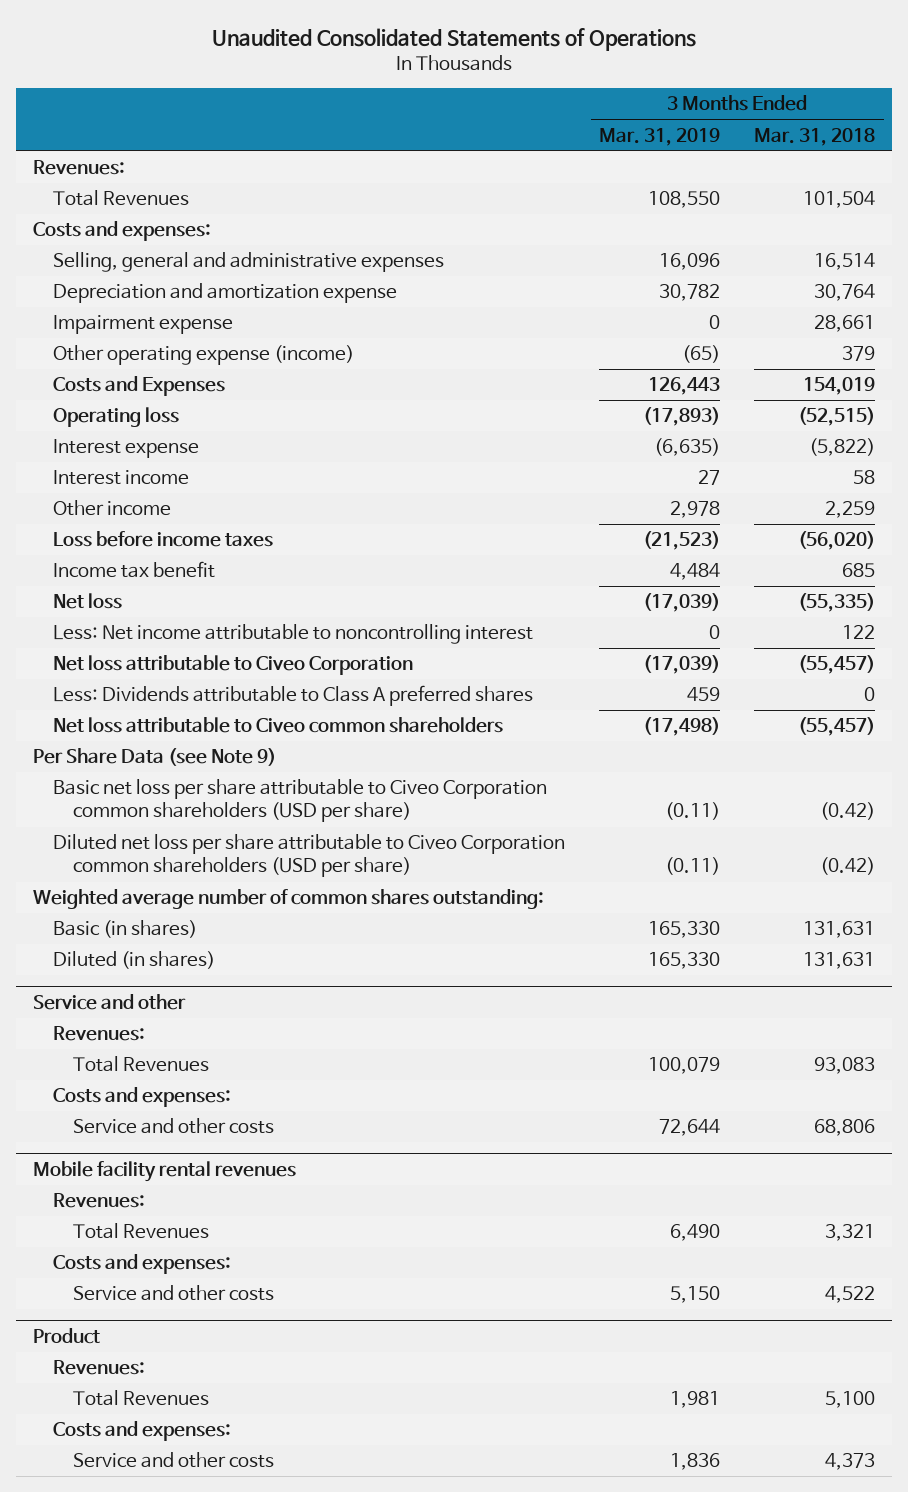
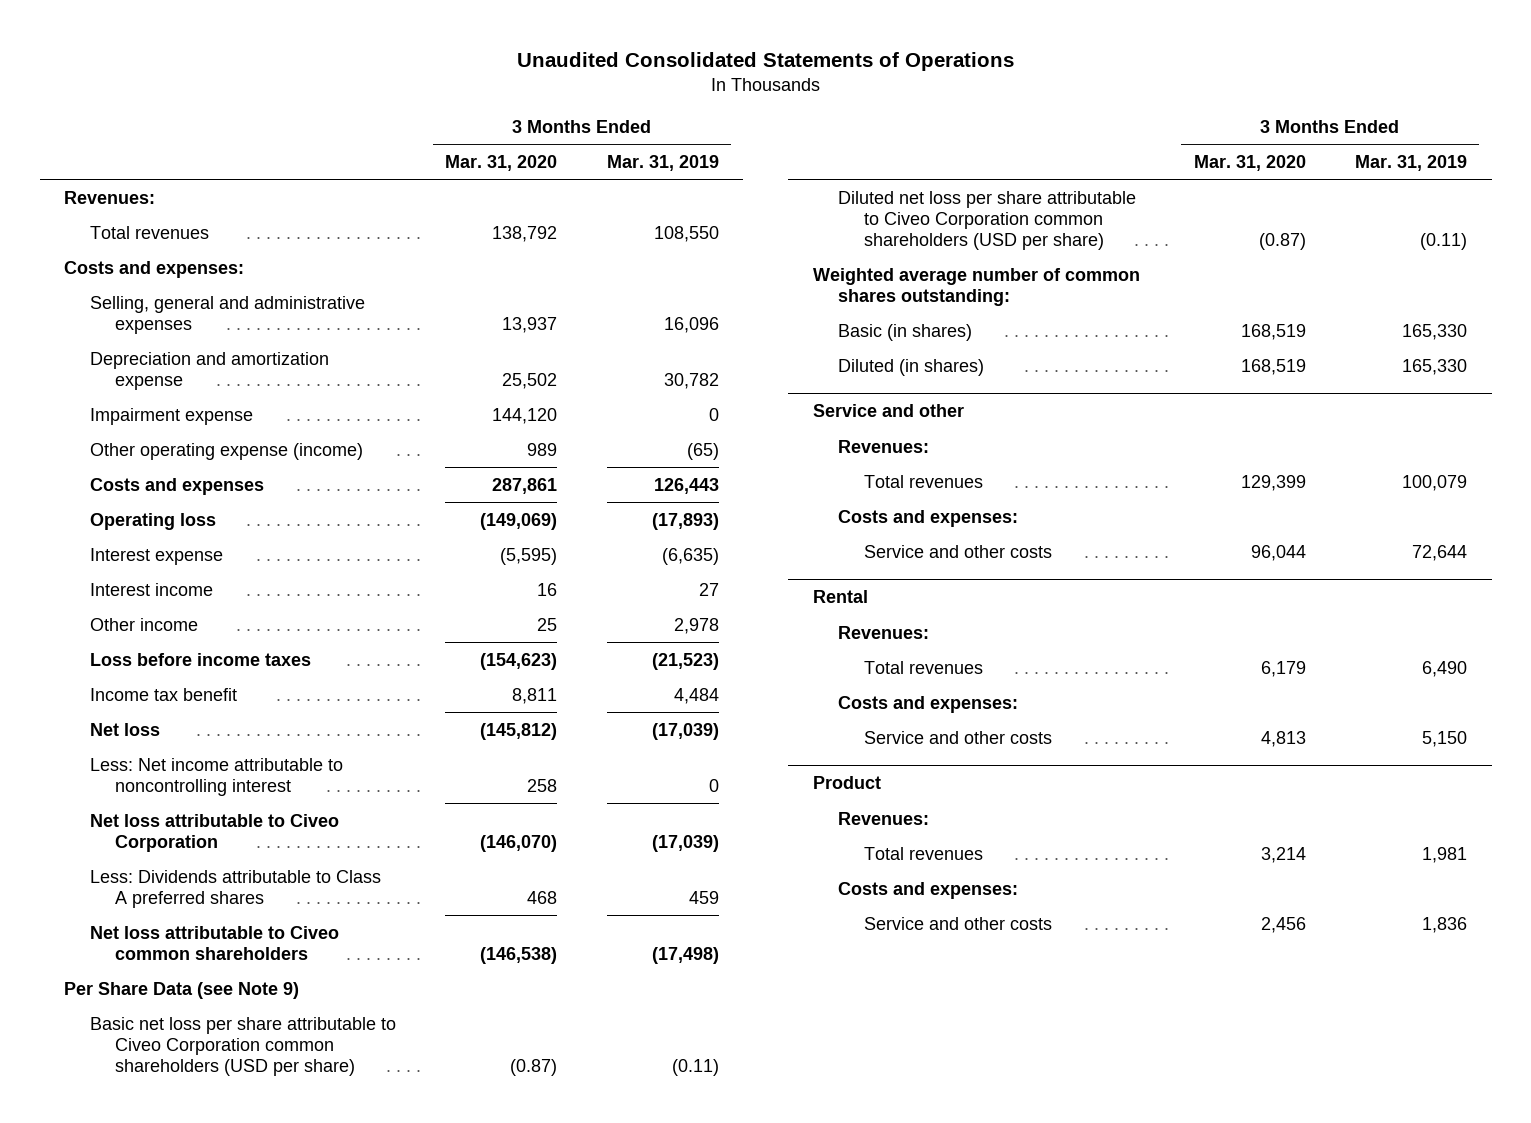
[754,127,876,146] Mar. 31, 2018 -> none
none -> [445,155,558,172] Mar. 31, 2020
[53,190,190,207] Total Revenues -> [89,225,209,239] Total revenues
[53,376,226,397] Costs and Expenses -> [89,477,264,495] Costs and expenses
[73,1056,210,1073] Total Revenues -> [863,474,983,488] Total revenues
[33,1160,297,1182] Mobile facility rental revenues -> [812,590,868,604] Rental
[73,1223,210,1240] Total Revenues -> [863,660,983,674] Total revenues
[73,1390,210,1407] Total Revenues -> [863,846,983,860] Total revenues

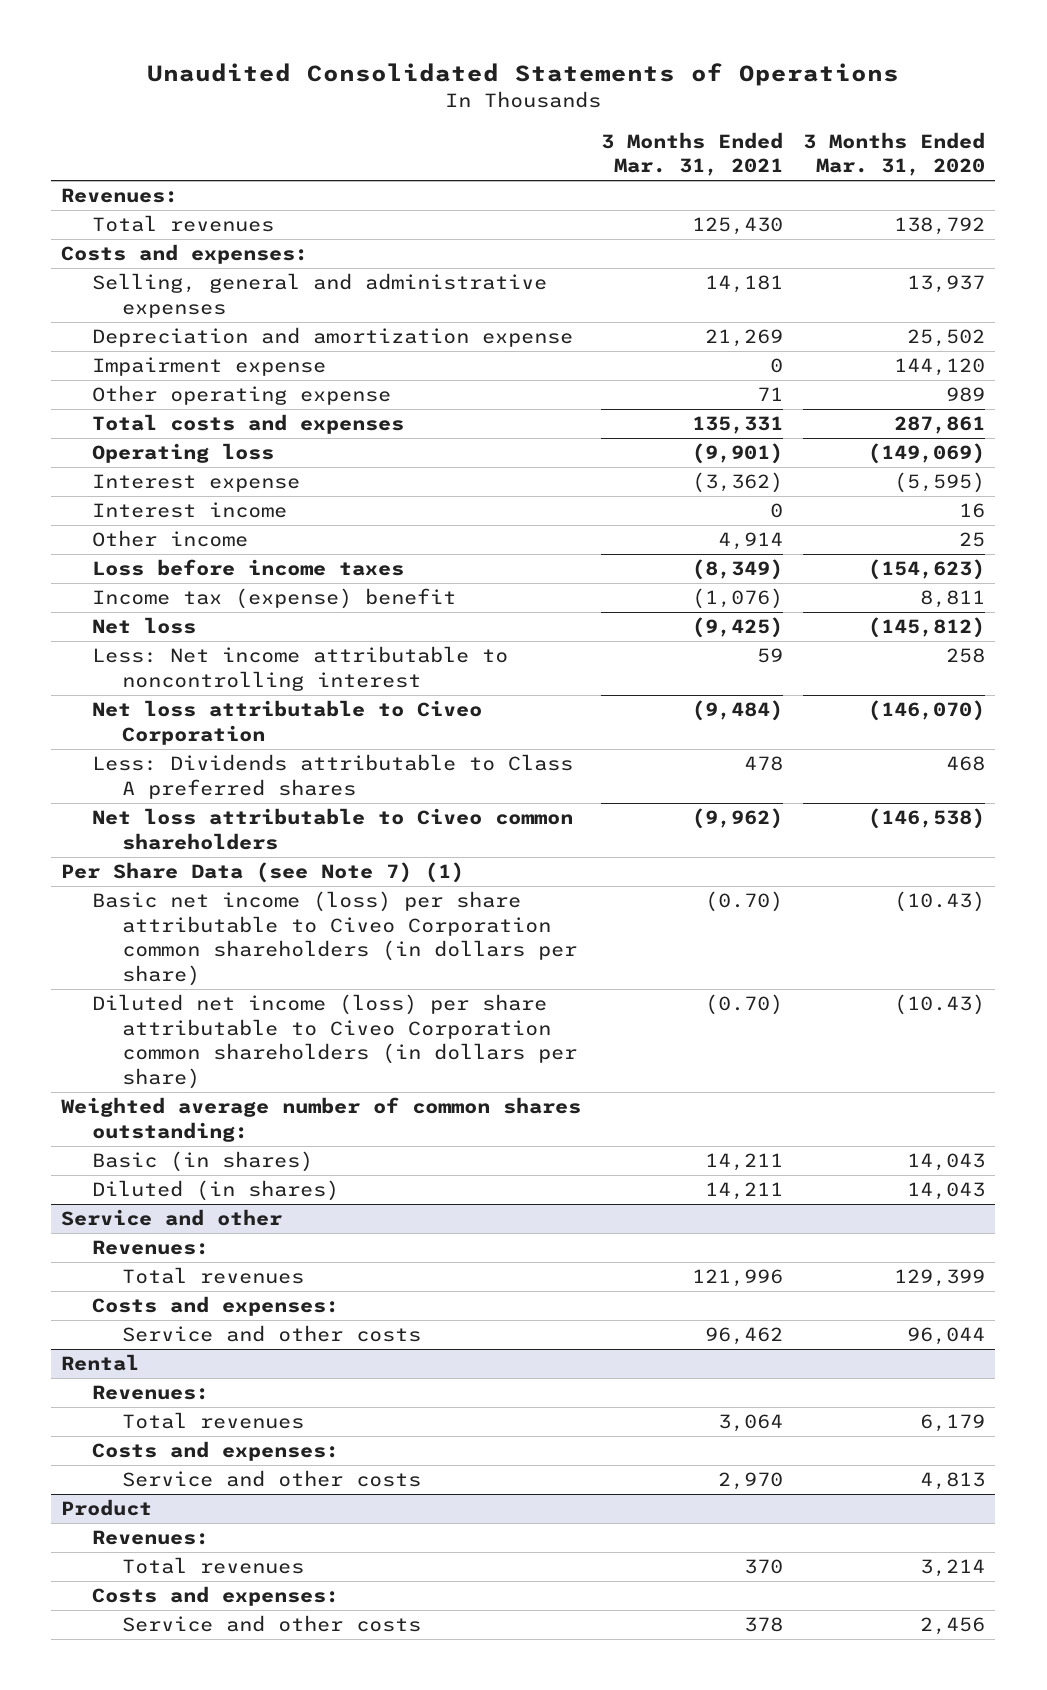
[606,155,719,172] Mar. 31, 2019 -> none
none -> [601,131,784,177] 3 Months Ended Mar. 31, 2021
[89,442,363,460] Other operating expense (income) -> [91,385,391,406] Other operating expense
[89,477,264,495] Costs and expenses -> [91,414,404,435] Total costs and expenses
[89,687,237,701] Income tax benefit -> [91,588,456,610] Income tax (expense) benefit
[64,981,300,999] Per Share Data (see Note 9) -> [61,862,465,884] Per Share Data (see Note 7) (1)
[89,1016,396,1076] Basic net loss per share attributable to Civeo Corporation common shareholders (USD per share) -> [91,891,577,986] Basic net income (loss) per share attributable to Civeo Corporation common shareholders (in dollars per share)
[510,1058,558,1076] (0.87) -> [894,891,986,913] (10.43)
[838,190,1137,250] Diluted net loss per share attributable to Civeo Corporation common shareholders (USD per share) -> [91,994,577,1089] Diluted net income (loss) per share attributable to Civeo Corporation common shareholders (in dollars per share)
[1258,232,1306,250] (0.87) -> [894,994,986,1016] (10.43)
[1240,323,1306,340] 168,519 -> [907,1153,986,1172] 14,043
[1240,358,1306,375] 168,519 -> [907,1182,986,1201] 14,043

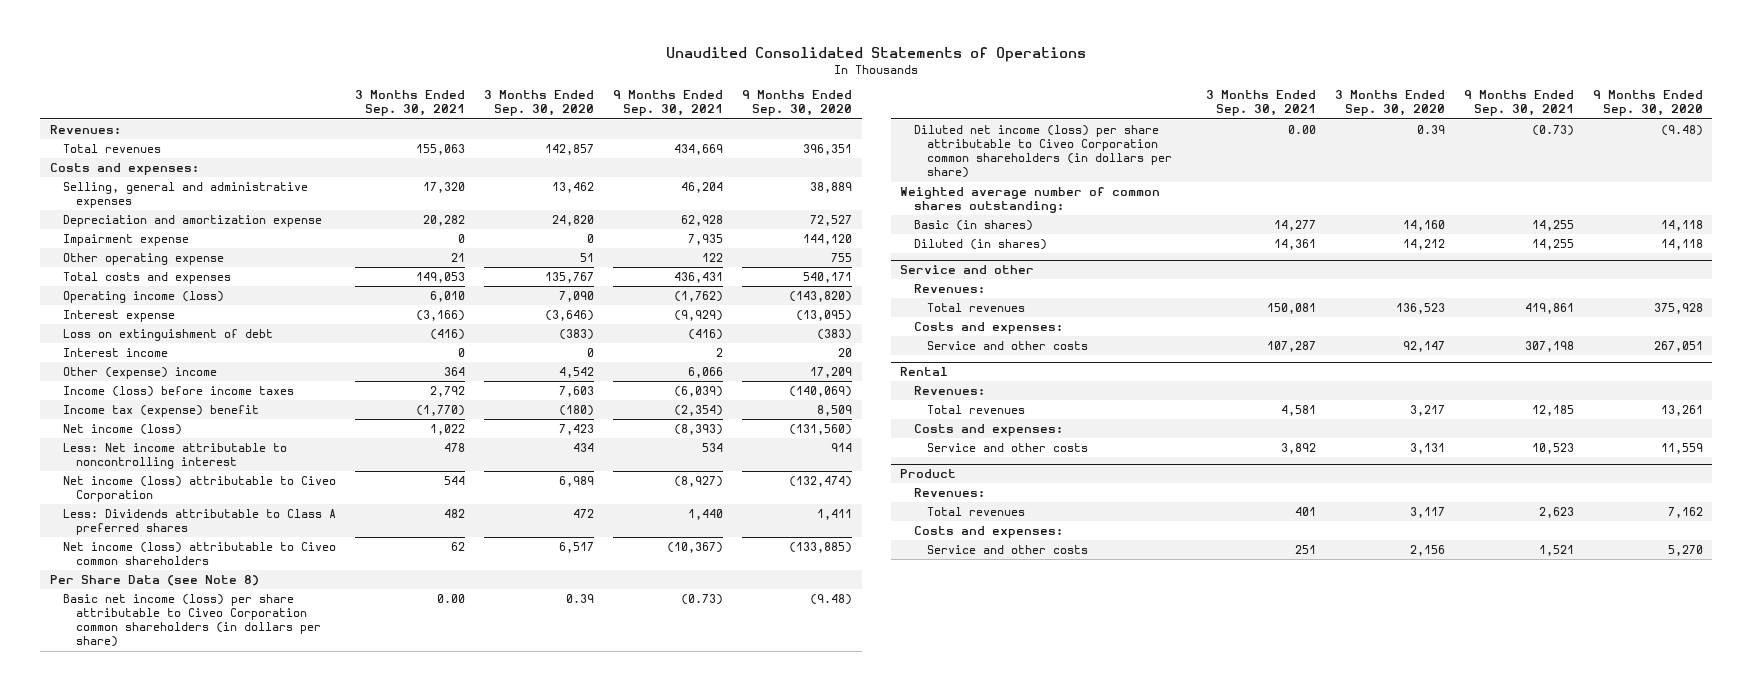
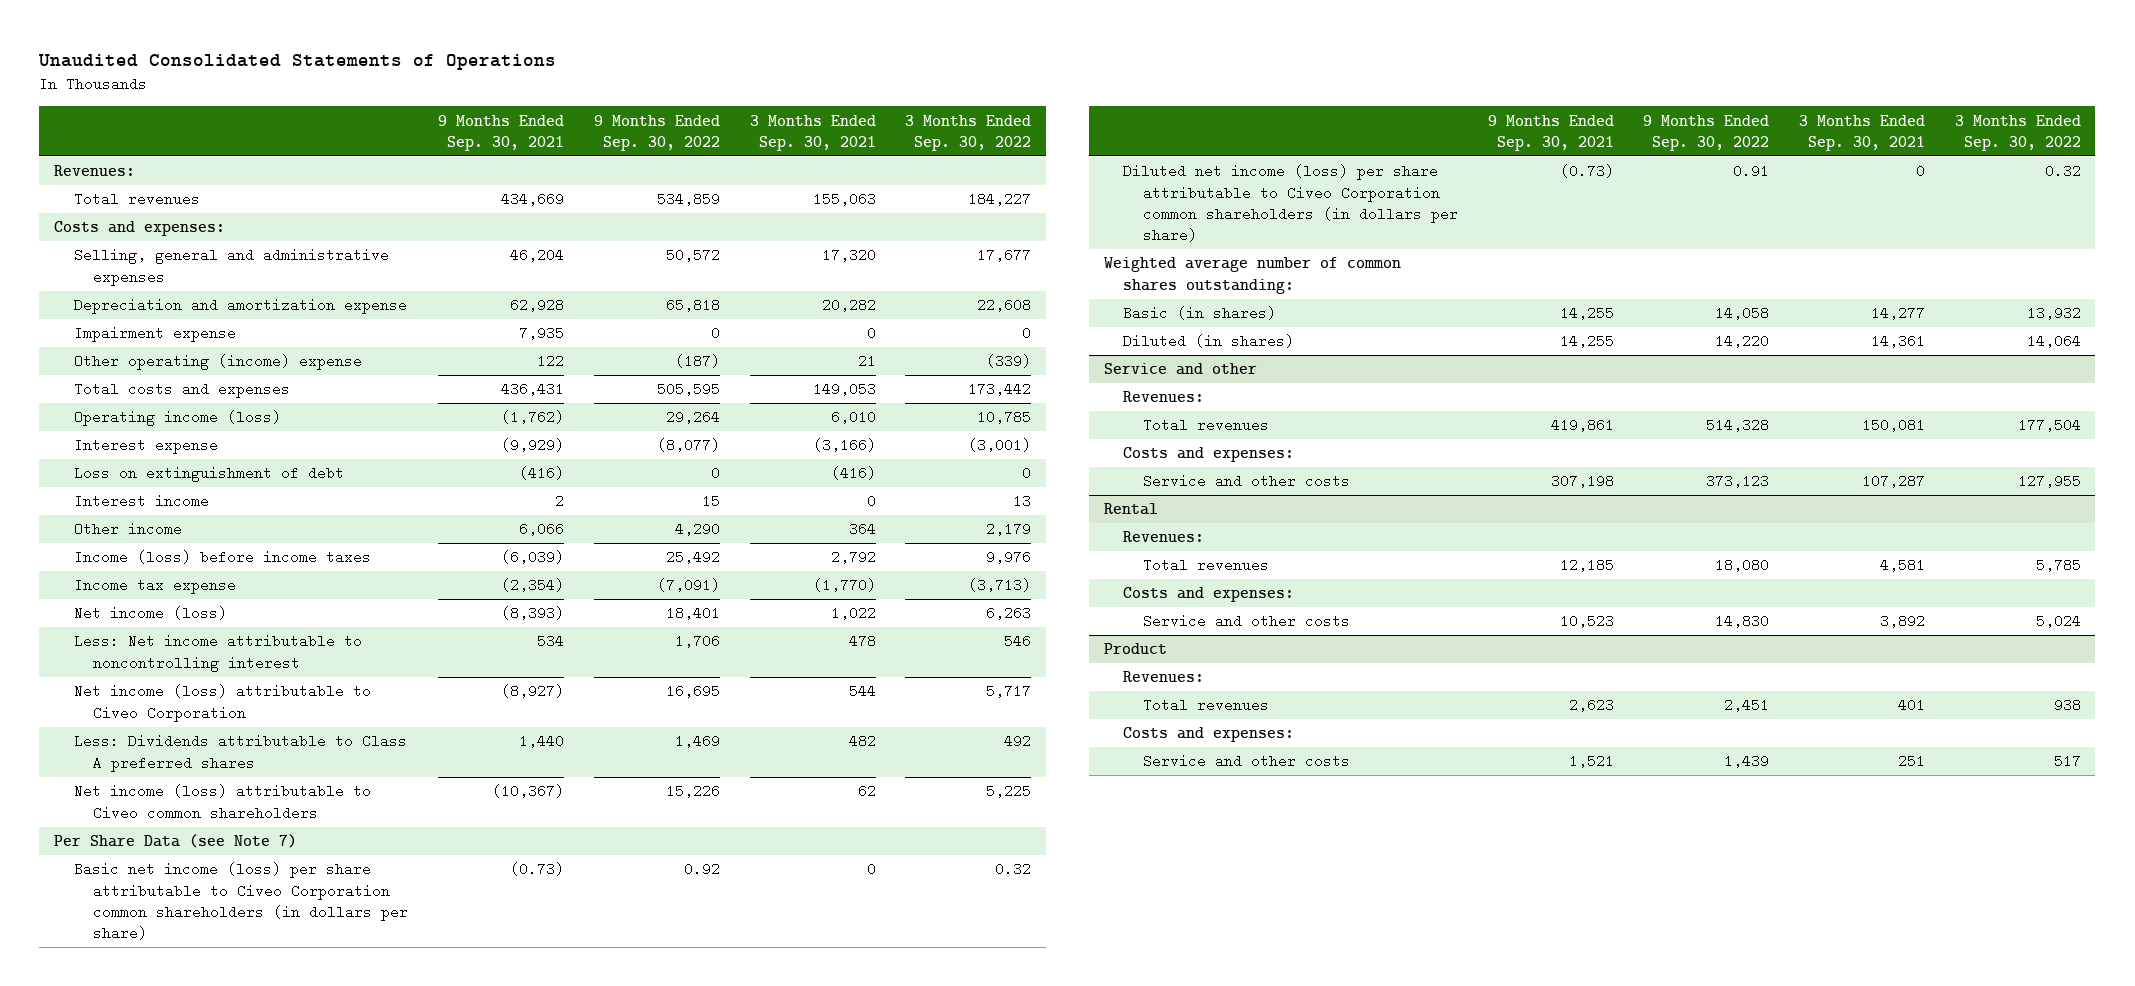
[484,90,595,117] 3 Months Ended Sep. 30, 2020 -> none
[742,90,853,117] 9 Months Ended Sep. 30, 2020 -> none
none -> [593,114,720,151] 9 Months Ended Sep. 30, 2022
none -> [905,114,1032,151] 3 Months Ended Sep. 30, 2022
[63,252,225,265] Other operating expense -> [73,354,362,371] Other operating (income) expense
[63,366,218,379] Other (expense) income -> [73,522,182,537] Other income
[63,404,260,417] Income tax (expense) benefit -> [73,578,236,595] Income tax expense
[49,574,259,586] Per Share Data (see Note 8) -> [54,834,298,849] Per Share Data (see Note 7)
[437,593,466,603] 0.00 -> [866,862,876,877] 0
[1287,124,1316,134] 0.00 -> [1915,164,1925,179] 0

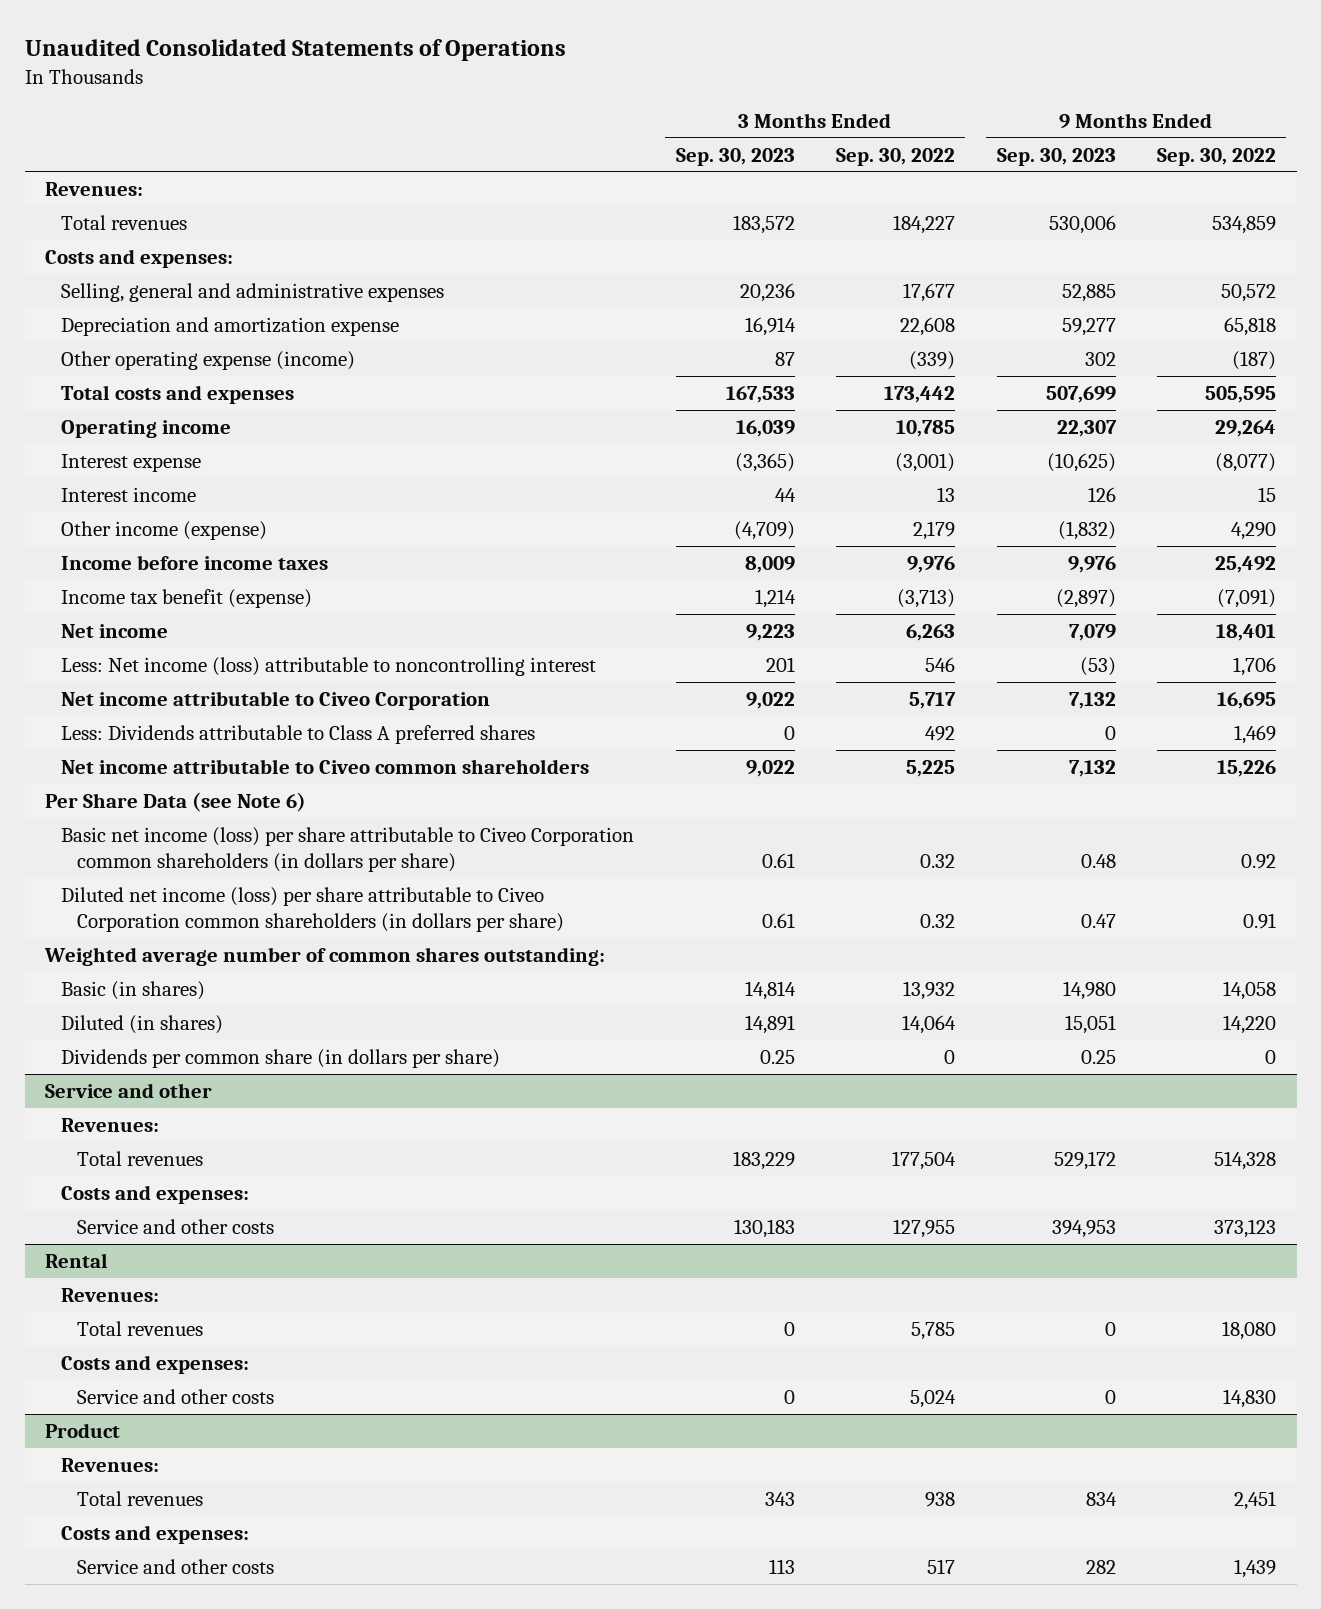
[438,114,565,151] 9 Months Ended Sep. 30, 2021 -> none
[749,114,876,151] 3 Months Ended Sep. 30, 2021 -> none
none -> [675,147,795,166] Sep. 30, 2023
none -> [996,147,1116,166] Sep. 30, 2023
[73,326,236,343] Impairment expense -> none
[73,354,362,371] Other operating (income) expense -> [61,350,356,370] Other operating expense (income)
[73,410,281,427] Operating income (loss) -> [61,419,232,438] Operating income
[73,466,344,483] Loss on extinguishment of debt -> none
[73,522,182,537] Other income -> [61,520,268,540] Other income (expense)
[73,550,371,565] Income (loss) before income taxes -> [61,554,329,570] Income before income taxes
[73,578,236,595] Income tax expense -> [61,588,313,608] Income tax benefit (expense)
[73,606,227,621] Net income (loss) -> [61,623,169,638] Net income
[73,634,362,672] Less: Net income attributable to noncontrolling interest -> [61,656,597,676] Less: Net income (loss) attributable to noncontrolling interest
[73,684,371,722] Net income (loss) attributable to Civeo Corporation -> [61,690,491,710] Net income attributable to Civeo Corporation
[73,784,371,820] Net income (loss) attributable to Civeo common shareholders -> [61,758,590,774] Net income attributable to Civeo common shareholders
[54,834,298,849] Per Share Data (see Note 7) -> [45,791,307,812] Per Share Data (see Note 6)
none -> [61,1048,501,1068] Dividends per common share (in dollars per share)

